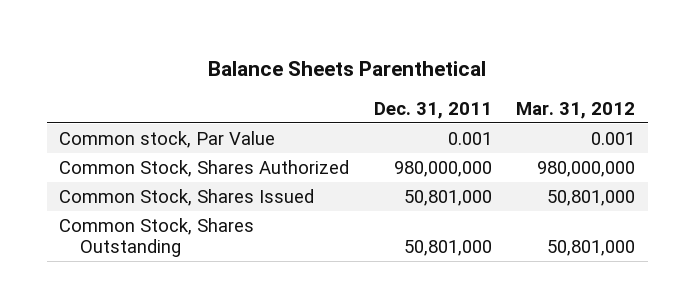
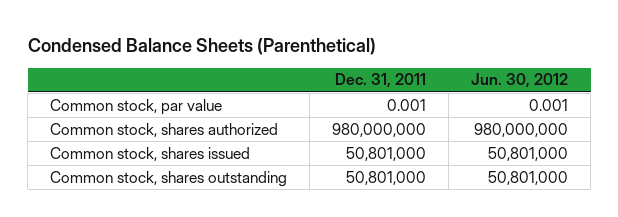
[208,60,487,76] Balance Sheets Parenthetical -> [27,38,376,56] Condensed Balance Sheets (Parenthetical)
[516,101,636,119] Mar. 31, 2012 -> none
none -> [471,73,569,89] Jun. 30, 2012
[59,131,276,149] Common stock, Par Value -> [50,98,223,115] Common stock, par value
[59,160,350,178] Common Stock, Shares Authorized -> [50,122,279,137] Common stock, shares authorized
[59,189,315,207] Common Stock, Shares Issued -> [50,146,251,161] Common stock, shares issued
[59,218,255,258] Common Stock, Shares Outstanding -> [50,170,288,187] Common stock, shares outstanding

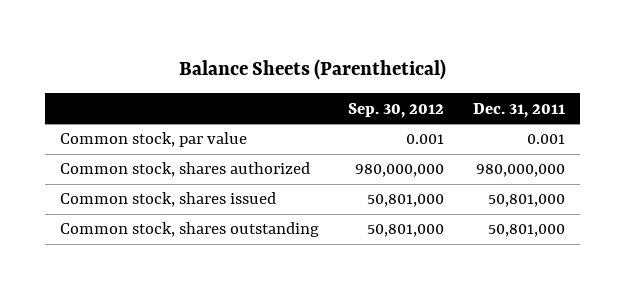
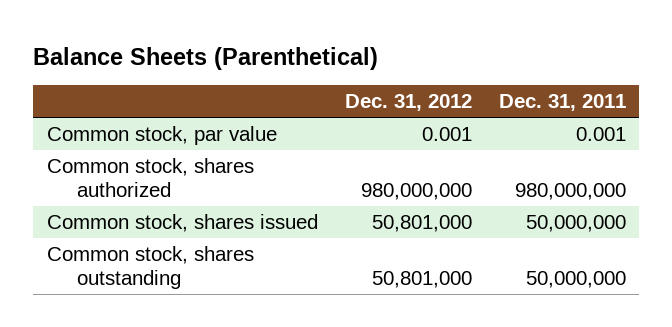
[348,102,445,118] Sep. 30, 2012 -> none
none -> [344,93,472,111] Dec. 31, 2012
[488,194,566,208] 50,801,000 -> [525,215,626,233] 50,000,000
[488,224,566,238] 50,801,000 -> [525,270,626,288] 50,000,000

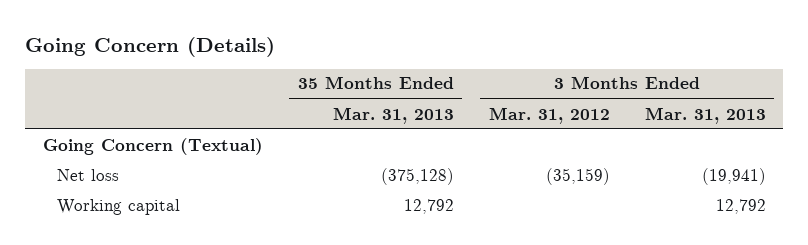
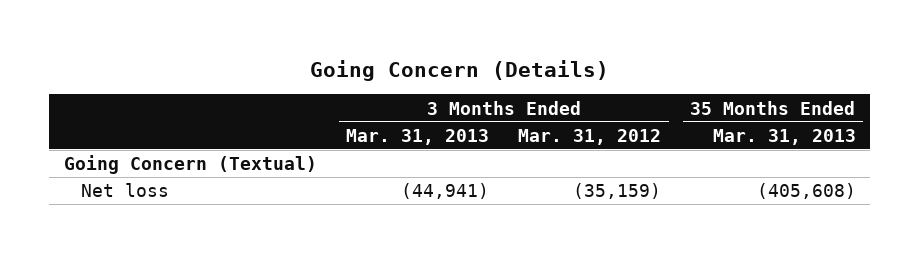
[56,198,180,215] Working capital -> none
[380,167,454,185] (375,128) -> [756,183,856,200] (405,608)
[701,167,766,185] (19,941) -> [400,183,489,200] (44,941)

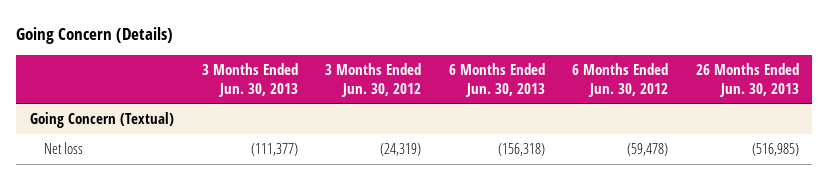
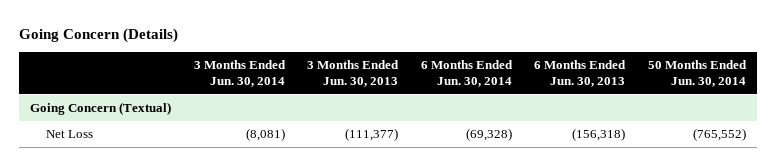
[325,62,422,97] 3 Months Ended Jun. 30, 2012 -> none
[572,62,669,97] 6 Months Ended Jun. 30, 2012 -> none
[695,62,799,97] 26 Months Ended Jun. 30, 2013 -> none
none -> [193,60,286,88] 3 Months Ended Jun. 30, 2014
none -> [420,60,513,88] 6 Months Ended Jun. 30, 2014
none -> [647,60,747,88] 50 Months Ended Jun. 30, 2014
[44,142,84,155] Net loss -> [45,130,93,139] Net Loss

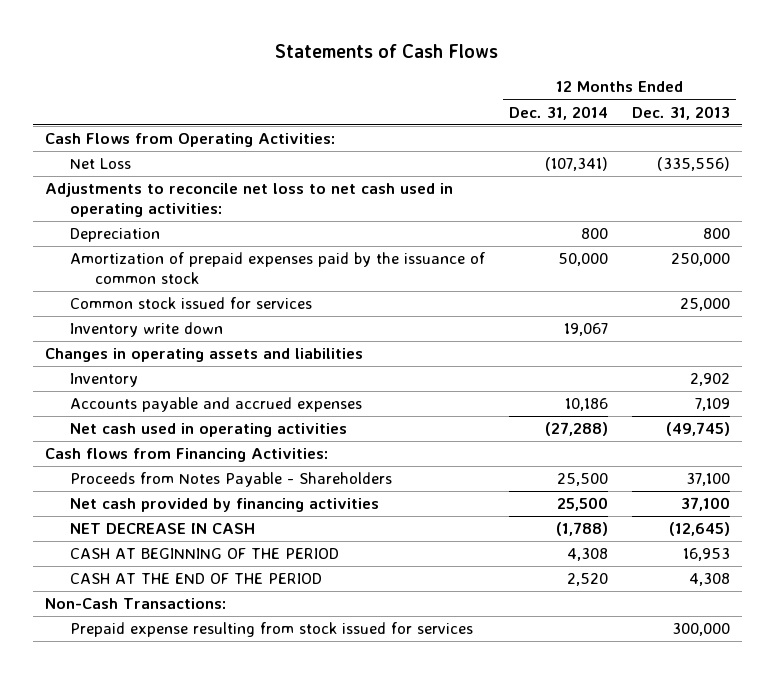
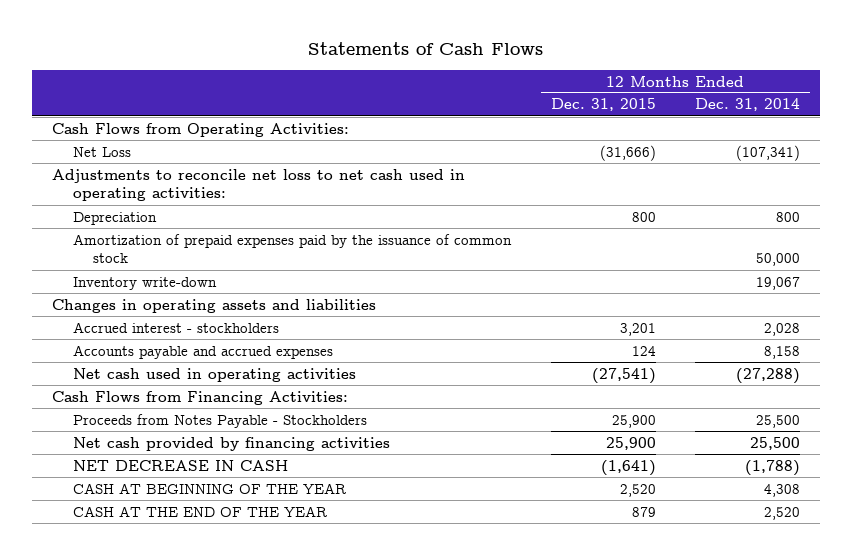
[632,105,731,120] Dec. 31, 2013 -> none
none -> [550,98,656,112] Dec. 31, 2015
[69,297,312,310] Common stock issued for services -> none
[69,322,223,338] Inventory write down -> [72,276,217,290] Inventory write-down
[69,373,138,388] Inventory -> none
none -> [72,321,279,333] Accrued interest - stockholders
[564,398,608,412] 10,186 -> [764,345,801,359] 8,158
[44,448,328,463] Cash flows from Financing Activities: -> [51,390,348,405] Cash Flows from Financing Activities:
[69,472,392,488] Proceeds from Notes Payable - Shareholders -> [72,413,367,428] Proceeds from Notes Payable - Stockholders
[44,598,226,610] Non-Cash Transactions: -> none
[69,622,473,638] Prepaid expense resulting from stock issued for services -> none
[69,548,339,560] CASH AT BEGINNING OF THE PERIOD -> [72,482,346,494] CASH AT BEGINNING OF THE YEAR
[69,573,322,585] CASH AT THE END OF THE PERIOD -> [72,505,327,517] CASH AT THE END OF THE YEAR

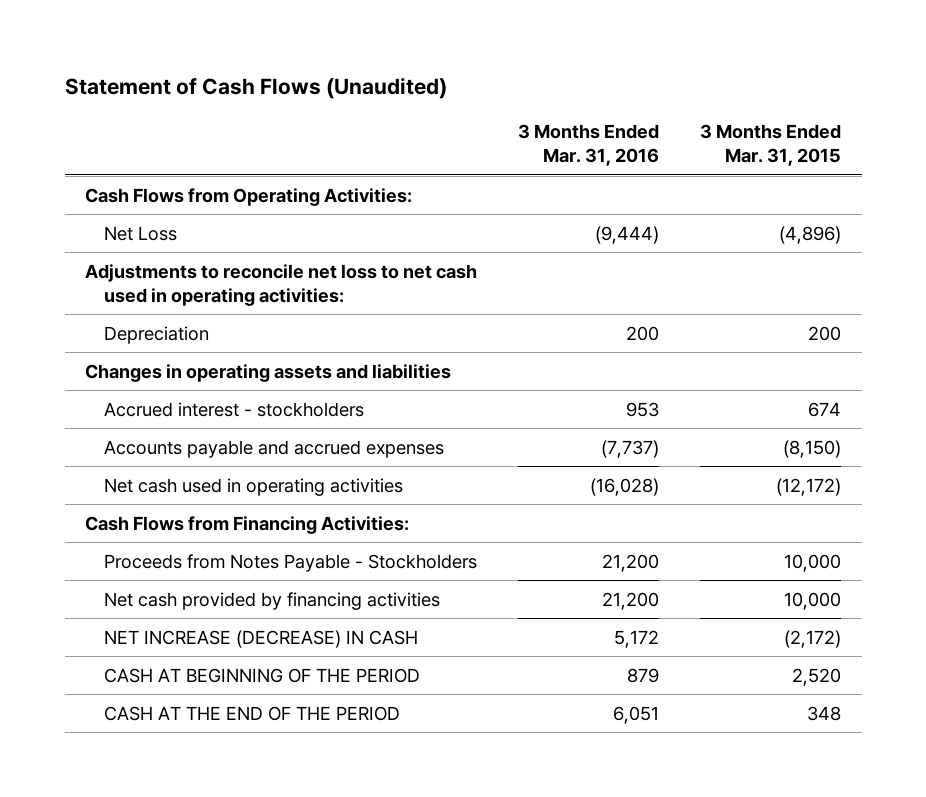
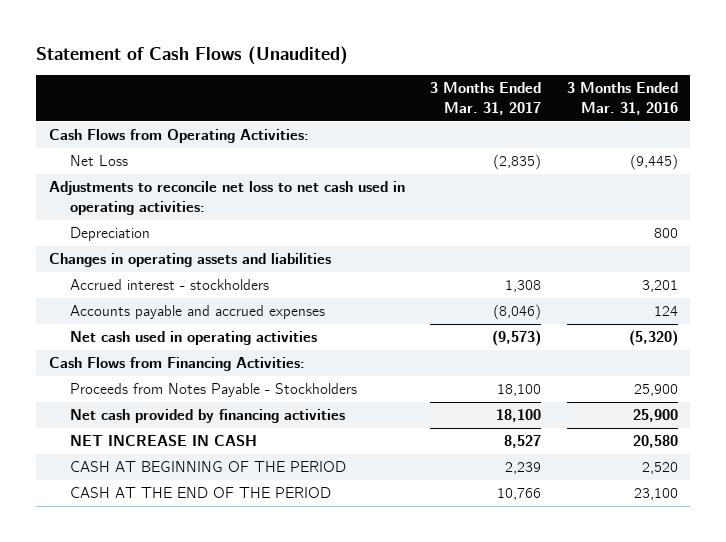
[700,124,842,167] 3 Months Ended Mar. 31, 2015 -> none
none -> [430,82,542,115] 3 Months Ended Mar. 31, 2017
[595,225,660,244] (9,444) -> [629,154,678,171] (9,445)
[626,325,660,341] 200 -> [653,228,678,239] 800
[626,401,660,417] 953 -> [641,280,678,293] 3,201
[601,439,660,458] (7,737) -> [653,306,678,317] 124
[590,477,660,496] (16,028) -> [628,330,678,347] (5,320)
[602,553,660,572] 21,200 -> [633,384,678,397] 25,900
[602,591,660,610] 21,200 -> [632,409,678,423] 25,900
[104,629,419,648] NET INCREASE (DECREASE) IN CASH -> [69,435,257,447] NET INCREASE IN CASH
[614,629,660,648] 5,172 -> [632,435,678,449] 20,580
[627,667,660,683] 879 -> [641,462,678,475] 2,520
[613,705,660,724] 6,051 -> [633,488,678,501] 23,100

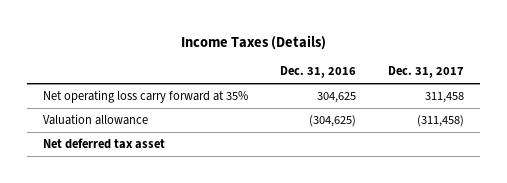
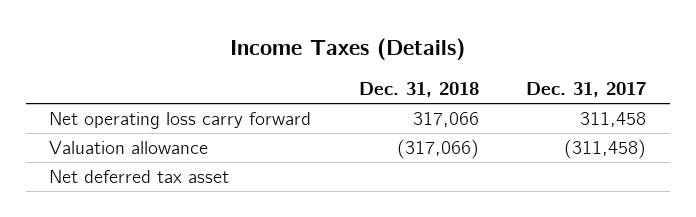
[280,66,357,79] Dec. 31, 2016 -> none
none -> [358,82,479,98] Dec. 31, 2018
[43,89,249,103] Net operating loss carry forward at 35% -> [49,112,312,130] Net operating loss carry forward

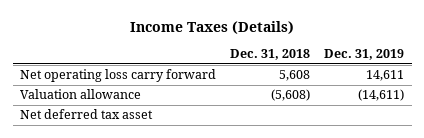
[526,82,647,98] Dec. 31, 2017 -> none
none -> [324,49,405,61] Dec. 31, 2019
[412,112,479,128] 317,066 -> [279,70,311,82] 5,608
[396,139,479,160] (317,066) -> [271,89,311,102] (5,608)

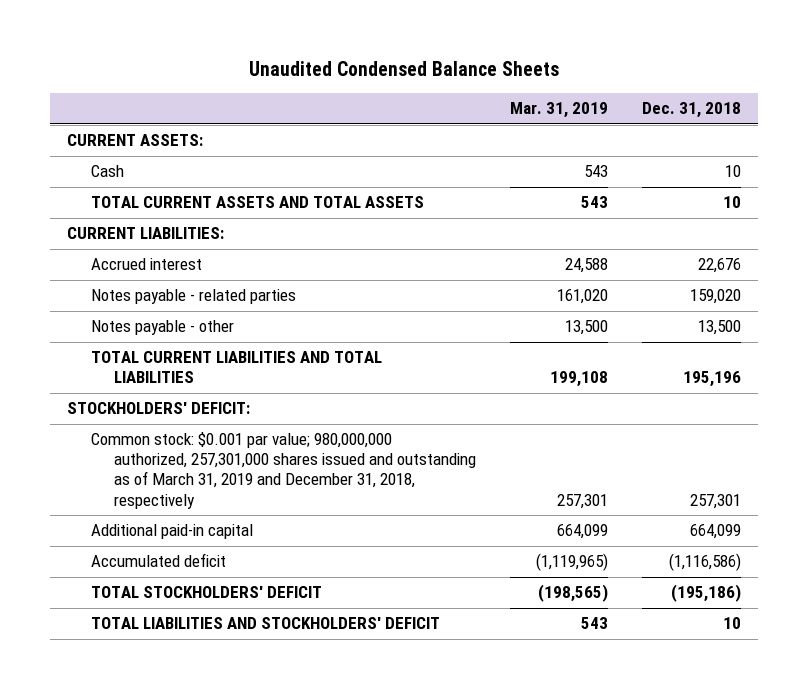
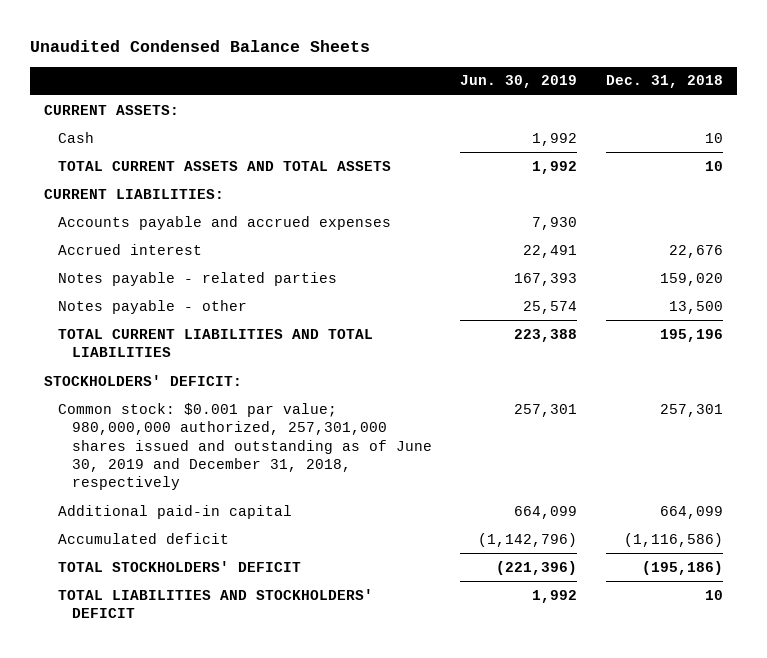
[509,102,608,119] Mar. 31, 2019 -> none
none -> [460,75,578,89] Jun. 30, 2019
none -> [58,215,392,230] Accounts payable and accrued expenses
[90,432,476,509] Common stock: $0.001 par value; 980,000,000 authorized, 257,301,000 shares issued and outstanding as of March 31, 2019 and December 31, 2018, respectively -> [58,402,433,491] Common stock: $0.001 par value; 980,000,000 authorized, 257,301,000 shares issued and outstanding as of June 30, 2019 and December 31, 2018, respectively

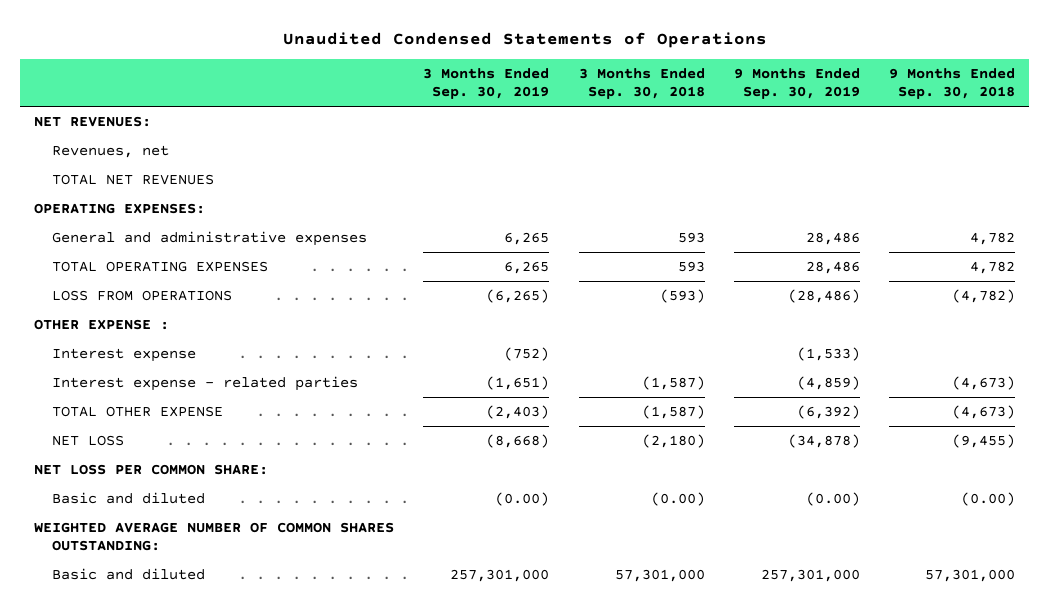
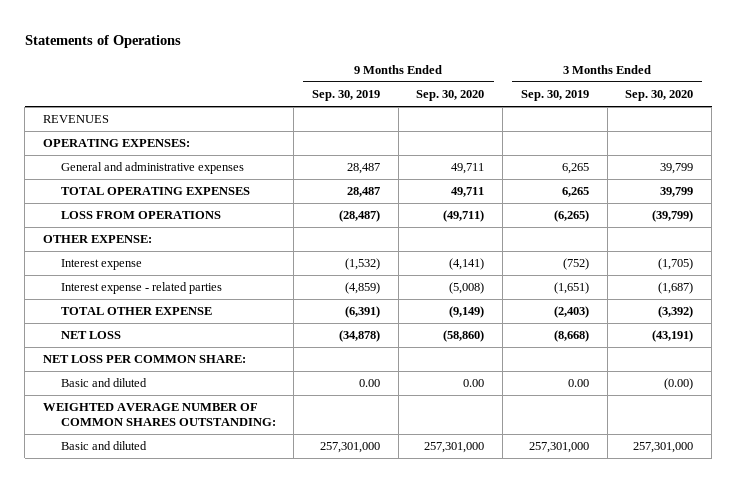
[282,31,767,48] Unaudited Condensed Statements of Operations -> [24,34,181,48] Statements of Operations
[578,68,705,100] 3 Months Ended Sep. 30, 2018 -> none
[888,68,1015,100] 9 Months Ended Sep. 30, 2018 -> none
none -> [416,90,485,102] Sep. 30, 2020
none -> [625,90,694,102] Sep. 30, 2020
[34,116,152,128] NET REVENUES: -> none
[52,145,170,159] Revenues, net -> none
[52,174,215,186] TOTAL NET REVENUES -> [43,115,110,124] REVENUES
[805,232,860,246] 28,486 -> [346,163,380,175] 28,487
[805,261,860,275] 28,486 -> [346,187,380,198] 28,487
[787,289,860,304] (28,486) -> [338,210,380,223] (28,487)
[34,319,170,331] OTHER EXPENSE : -> [43,235,153,244] OTHER EXPENSE:
[796,347,860,362] (1,533) -> [344,258,380,271] (1,532)
[796,405,860,420] (6,392) -> [344,306,380,319] (6,391)
[495,492,550,507] (0.00) -> [567,379,589,388] 0.00
[805,492,860,507] (0.00) -> [358,379,380,388] 0.00

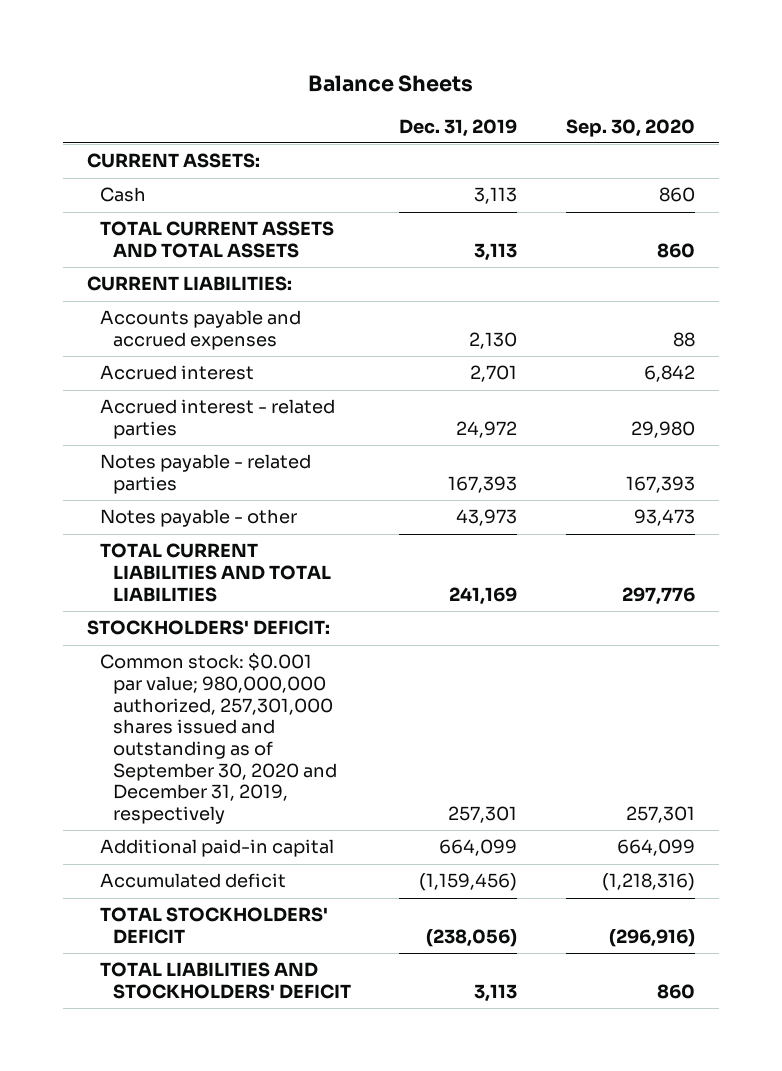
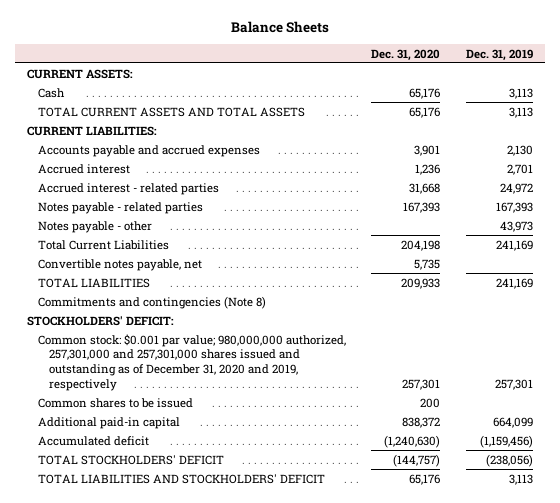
[565,118,695,137] Sep. 30, 2020 -> none
none -> [371,48,441,61] Dec. 31, 2020
none -> [38,239,170,250] Total Current Liabilities
none -> [38,258,203,271] Convertible notes payable, net
[100,543,331,602] TOTAL CURRENT LIABILITIES AND TOTAL LIABILITIES -> [38,277,151,288] TOTAL LIABILITIES
none -> [38,295,267,309] Commitments and contingencies (Note 8)
[100,653,337,824] Common stock: $0.001 par value; 980,000,000 authorized, 257,301,000 shares issued and outstanding as of September 30, 2020 and December 31, 2019, respectively -> [38,333,347,391] Common stock: $0.001 par value; 980,000,000 authorized, 257,301,000 and 257,301,000 shares issued and outstanding as of December 31, 2020 and 2019, respectively
none -> [38,397,194,408] Common shares to be issued

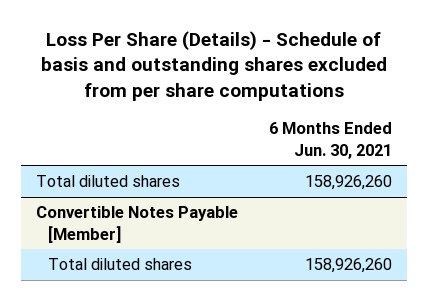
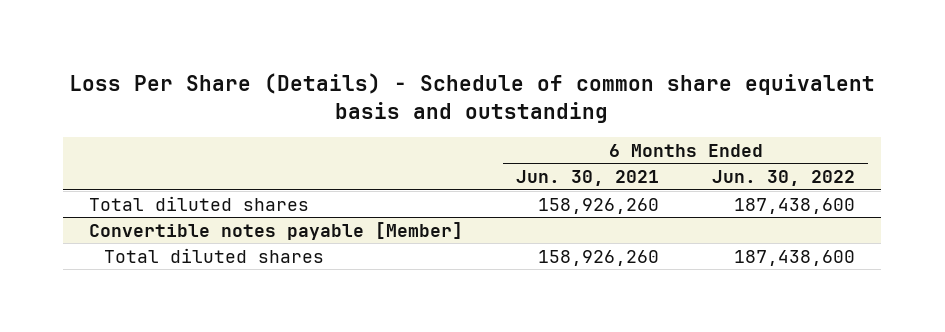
[40,31,387,101] Loss Per Share (Details) - Schedule of basis and outstanding shares excluded from per share computations -> [69,73,876,124] Loss Per Share (Details) - Schedule of common share equivalent basis and outstanding
none -> [712,170,856,187] Jun. 30, 2022
[36,206,239,243] Convertible Notes Payable [Member] -> [89,221,464,240] Convertible notes payable [Member]

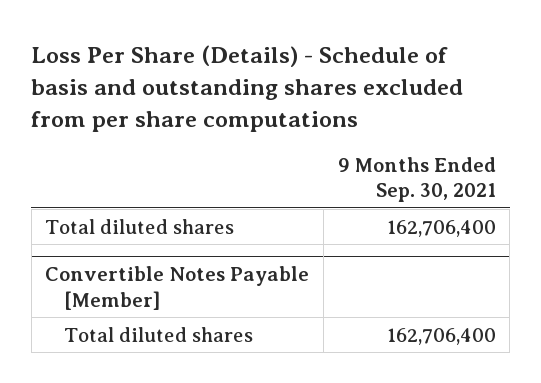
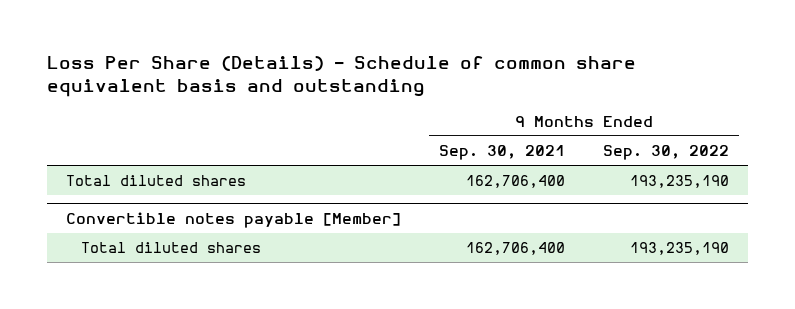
[31,45,464,132] Loss Per Share (Details) - Schedule of basis and outstanding shares excluded from per share computations -> [46,56,636,98] Loss Per Share (Details) - Schedule of common share equivalent basis and outstanding
none -> [603,145,730,161] Sep. 30, 2022
[45,266,310,310] Convertible Notes Payable [Member] -> [65,212,401,229] Convertible notes payable [Member]

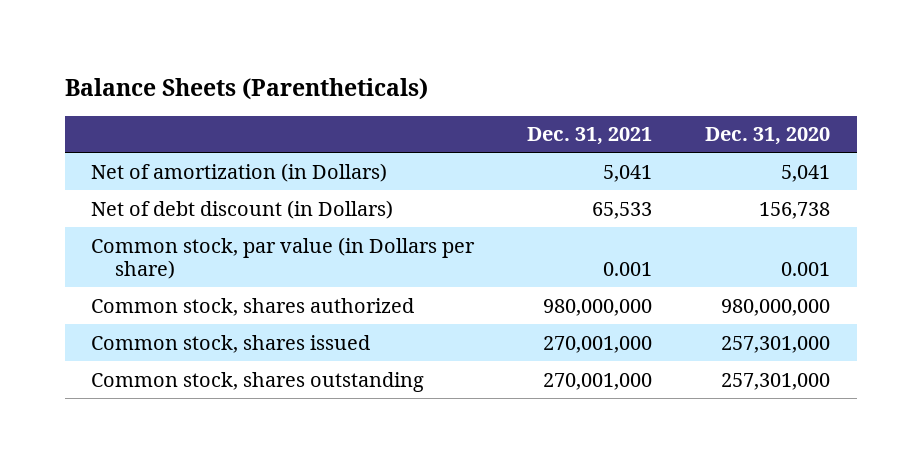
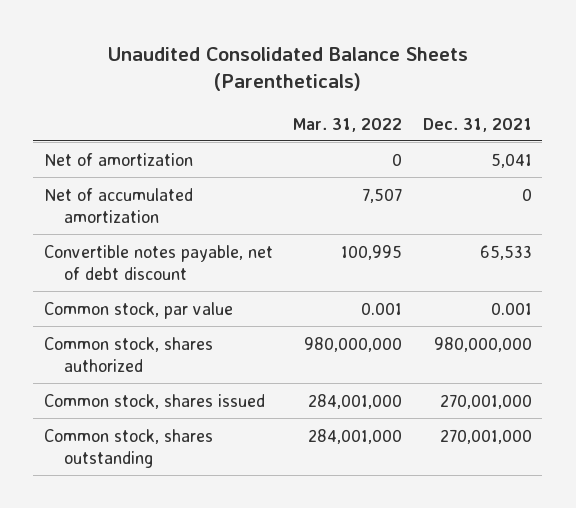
[64,77,428,100] Balance Sheets (Parentheticals) -> [107,46,468,92] Unaudited Consolidated Balance Sheets (Parentheticals)
[705,127,831,146] Dec. 31, 2020 -> none
none -> [293,117,403,132] Mar. 31, 2022
[91,162,388,182] Net of amortization (in Dollars) -> [43,152,193,166] Net of amortization
none -> [43,187,193,223] Net of accumulated amortization
[91,199,394,219] Net of debt discount (in Dollars) -> [43,244,273,280] Convertible notes payable, net of debt discount
[91,236,476,279] Common stock, par value (in Dollars per share) -> [43,301,233,319] Common stock, par value

